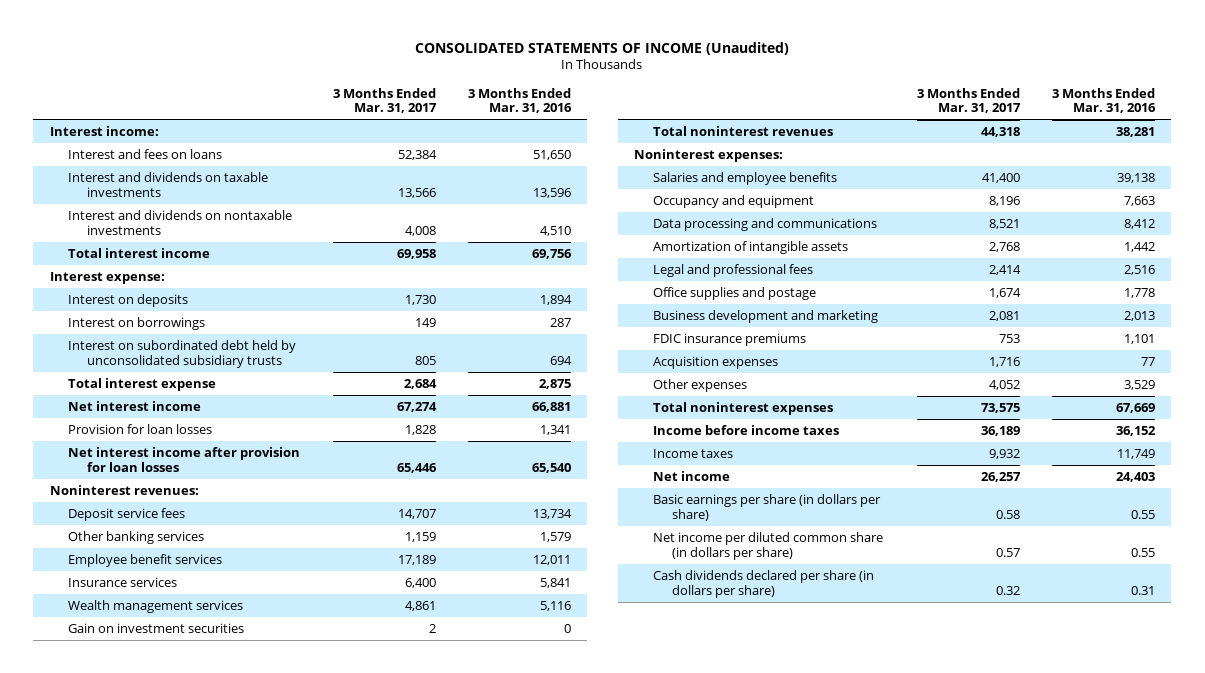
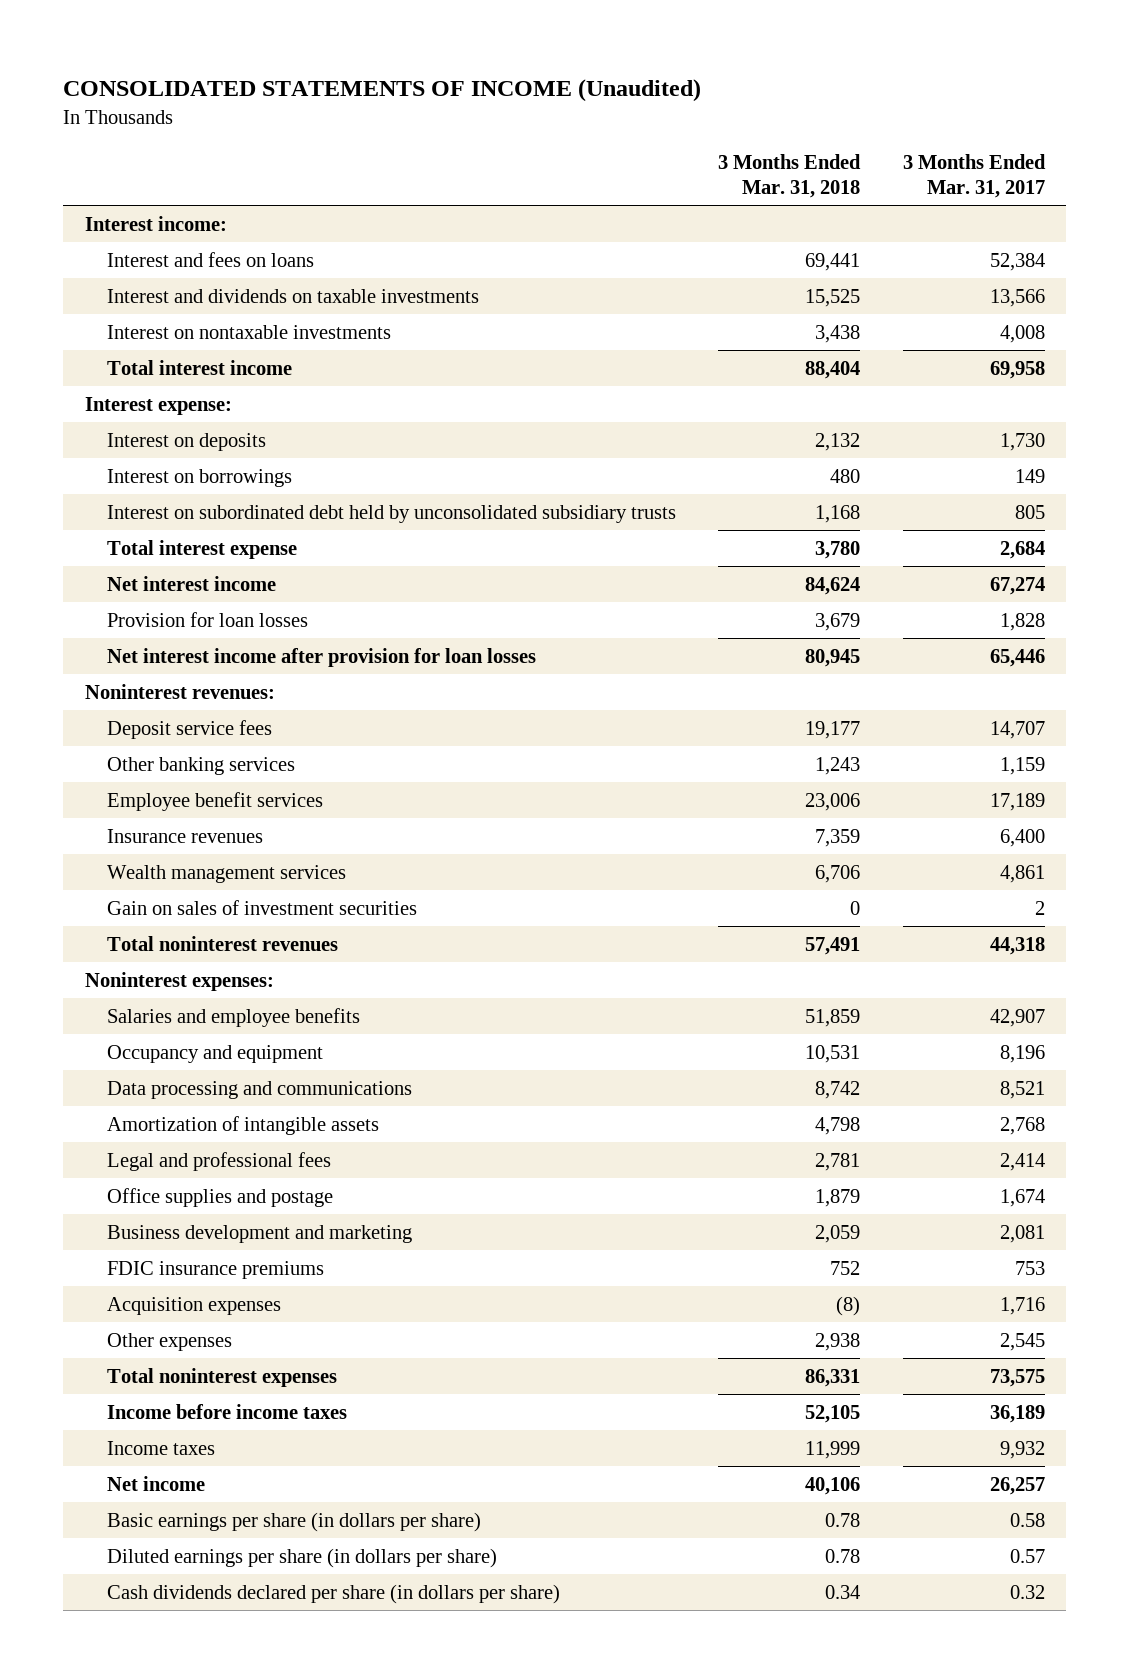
[467,87,572,114] 3 Months Ended Mar. 31, 2016 -> none
none -> [718,154,862,198] 3 Months Ended Mar. 31, 2018
[68,209,293,235] Interest and dividends on nontaxable investments -> [106,324,391,339] Interest on nontaxable investments
[68,576,178,587] Insurance services -> [106,828,263,843] Insurance revenues
[68,622,245,633] Gain on investment securities -> [106,899,417,915] Gain on sales of investment securities
[982,172,1021,183] 41,400 -> [990,1008,1046,1027] 42,907
[989,379,1021,390] 4,052 -> [1000,1332,1046,1351] 2,545
[652,531,883,560] Net income per diluted common share (in dollars per share) -> [106,1547,497,1568] Diluted earnings per share (in dollars per share)

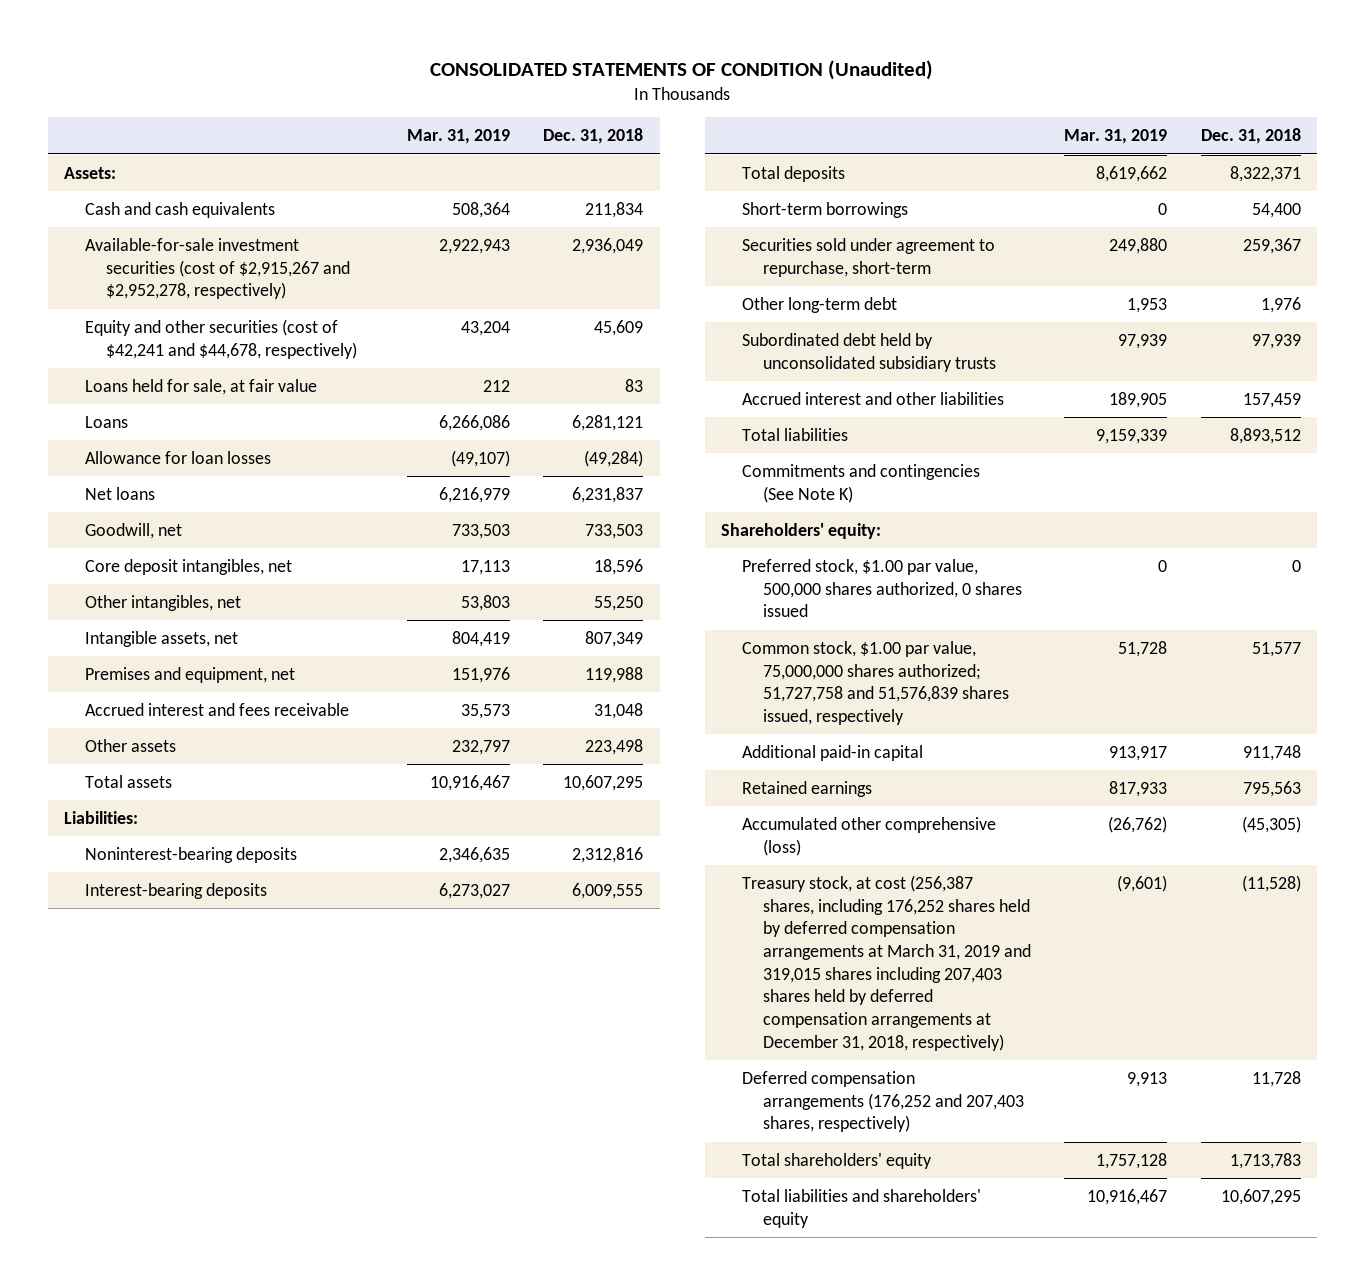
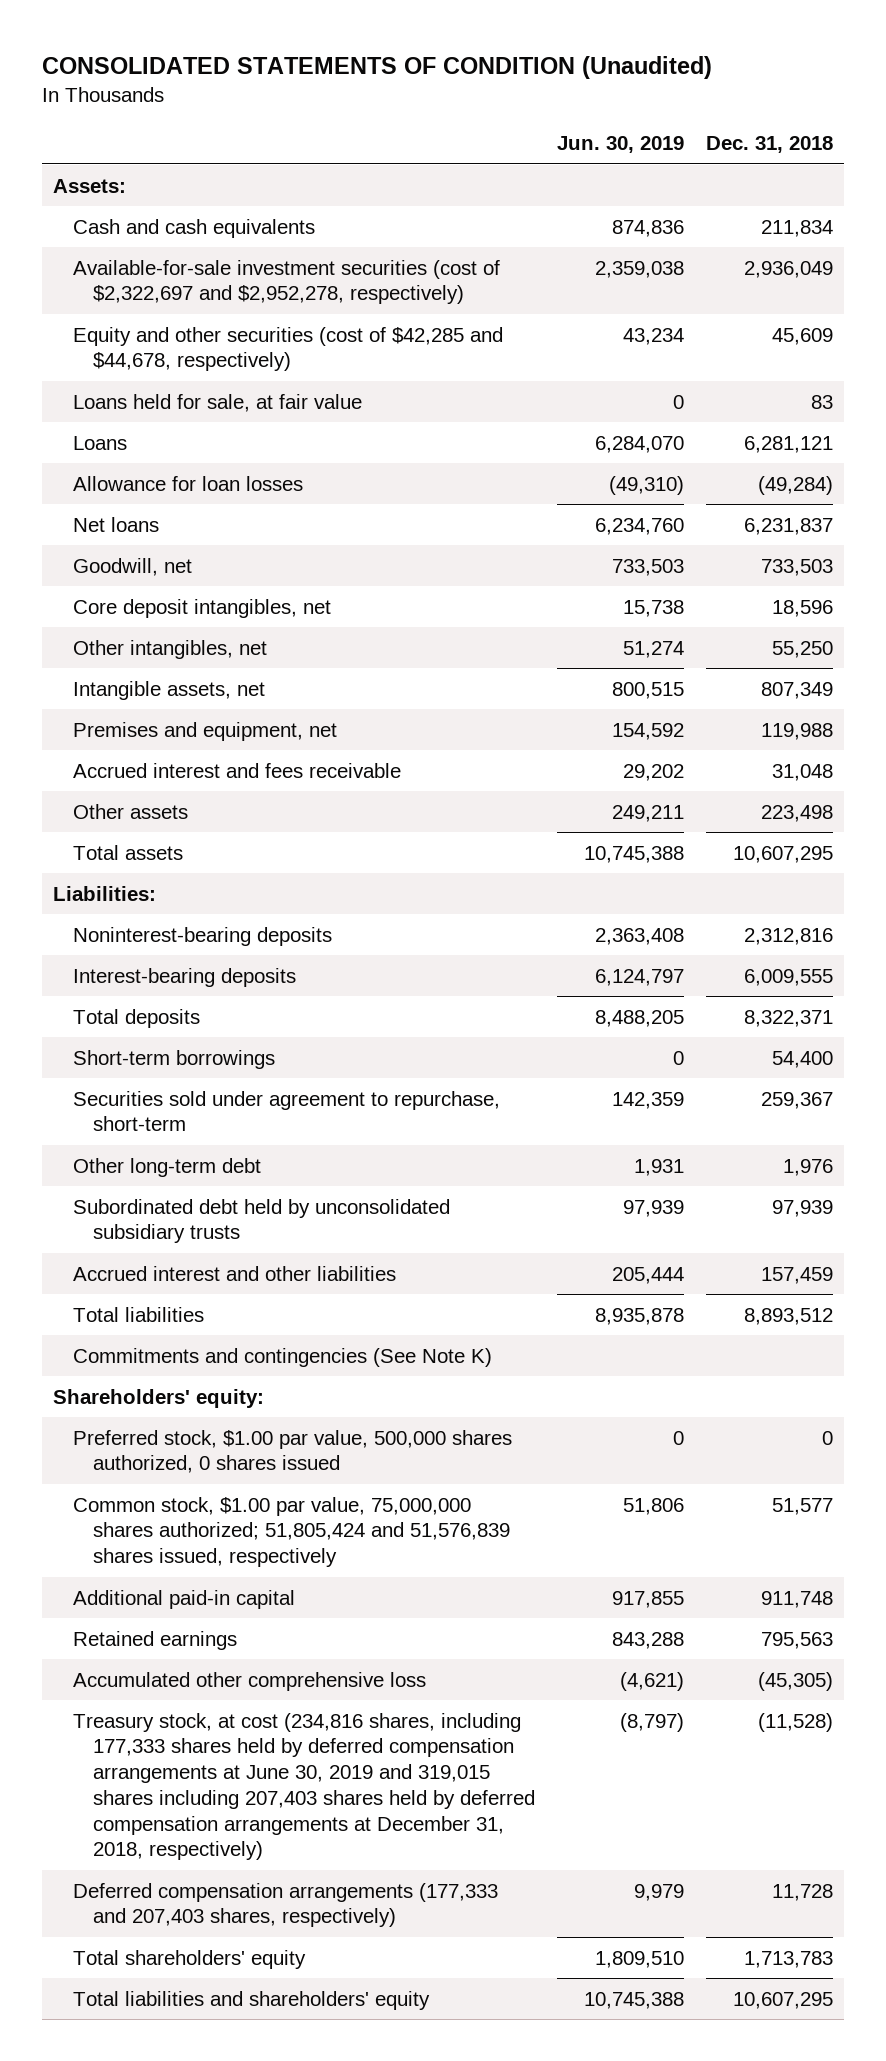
[407,129,511,145] Mar. 31, 2019 -> none
none -> [556,136,684,154] Jun. 30, 2019
[85,237,350,300] Available-for-sale investment securities (cost of $2,915,267 and $2,952,278, respectively) -> [72,259,500,305] Available-for-sale investment securities (cost of $2,322,697 and $2,952,278, respectively)
[85,318,357,359] Equity and other securities (cost of $42,241 and $44,678, respectively) -> [72,326,503,372] Equity and other securities (cost of $42,285 and $44,678, respectively)
[742,640,1010,725] Common stock, $1.00 par value, 75,000,000 shares authorized; 51,727,758 and 51,576,839 shares issued, respectively -> [72,1496,510,1568] Common stock, $1.00 par value, 75,000,000 shares authorized; 51,805,424 and 51,576,839 shares issued, respectively
[742,816,997,856] Accumulated other comprehensive (loss) -> [72,1671,426,1691] Accumulated other comprehensive loss
[742,874,1032,1051] Treasury stock, at cost (256,387 shares, including 176,252 shares held by deferred compensation arrangements at March 31, 2019 and 319,015 shares including 207,403 shares held by deferred compensation arrangements at December 31, 2018, respectively) -> [72,1712,535,1861] Treasury stock, at cost (234,816 shares, including 177,333 shares held by deferred compensation arrangements at June 30, 2019 and 319,015 shares including 207,403 shares held by deferred compensation arrangements at December 31, 2018, respectively)
[742,1070,1025,1133] Deferred compensation arrangements (176,252 and 207,403 shares, respectively) -> [72,1882,498,1928] Deferred compensation arrangements (177,333 and 207,403 shares, respectively)

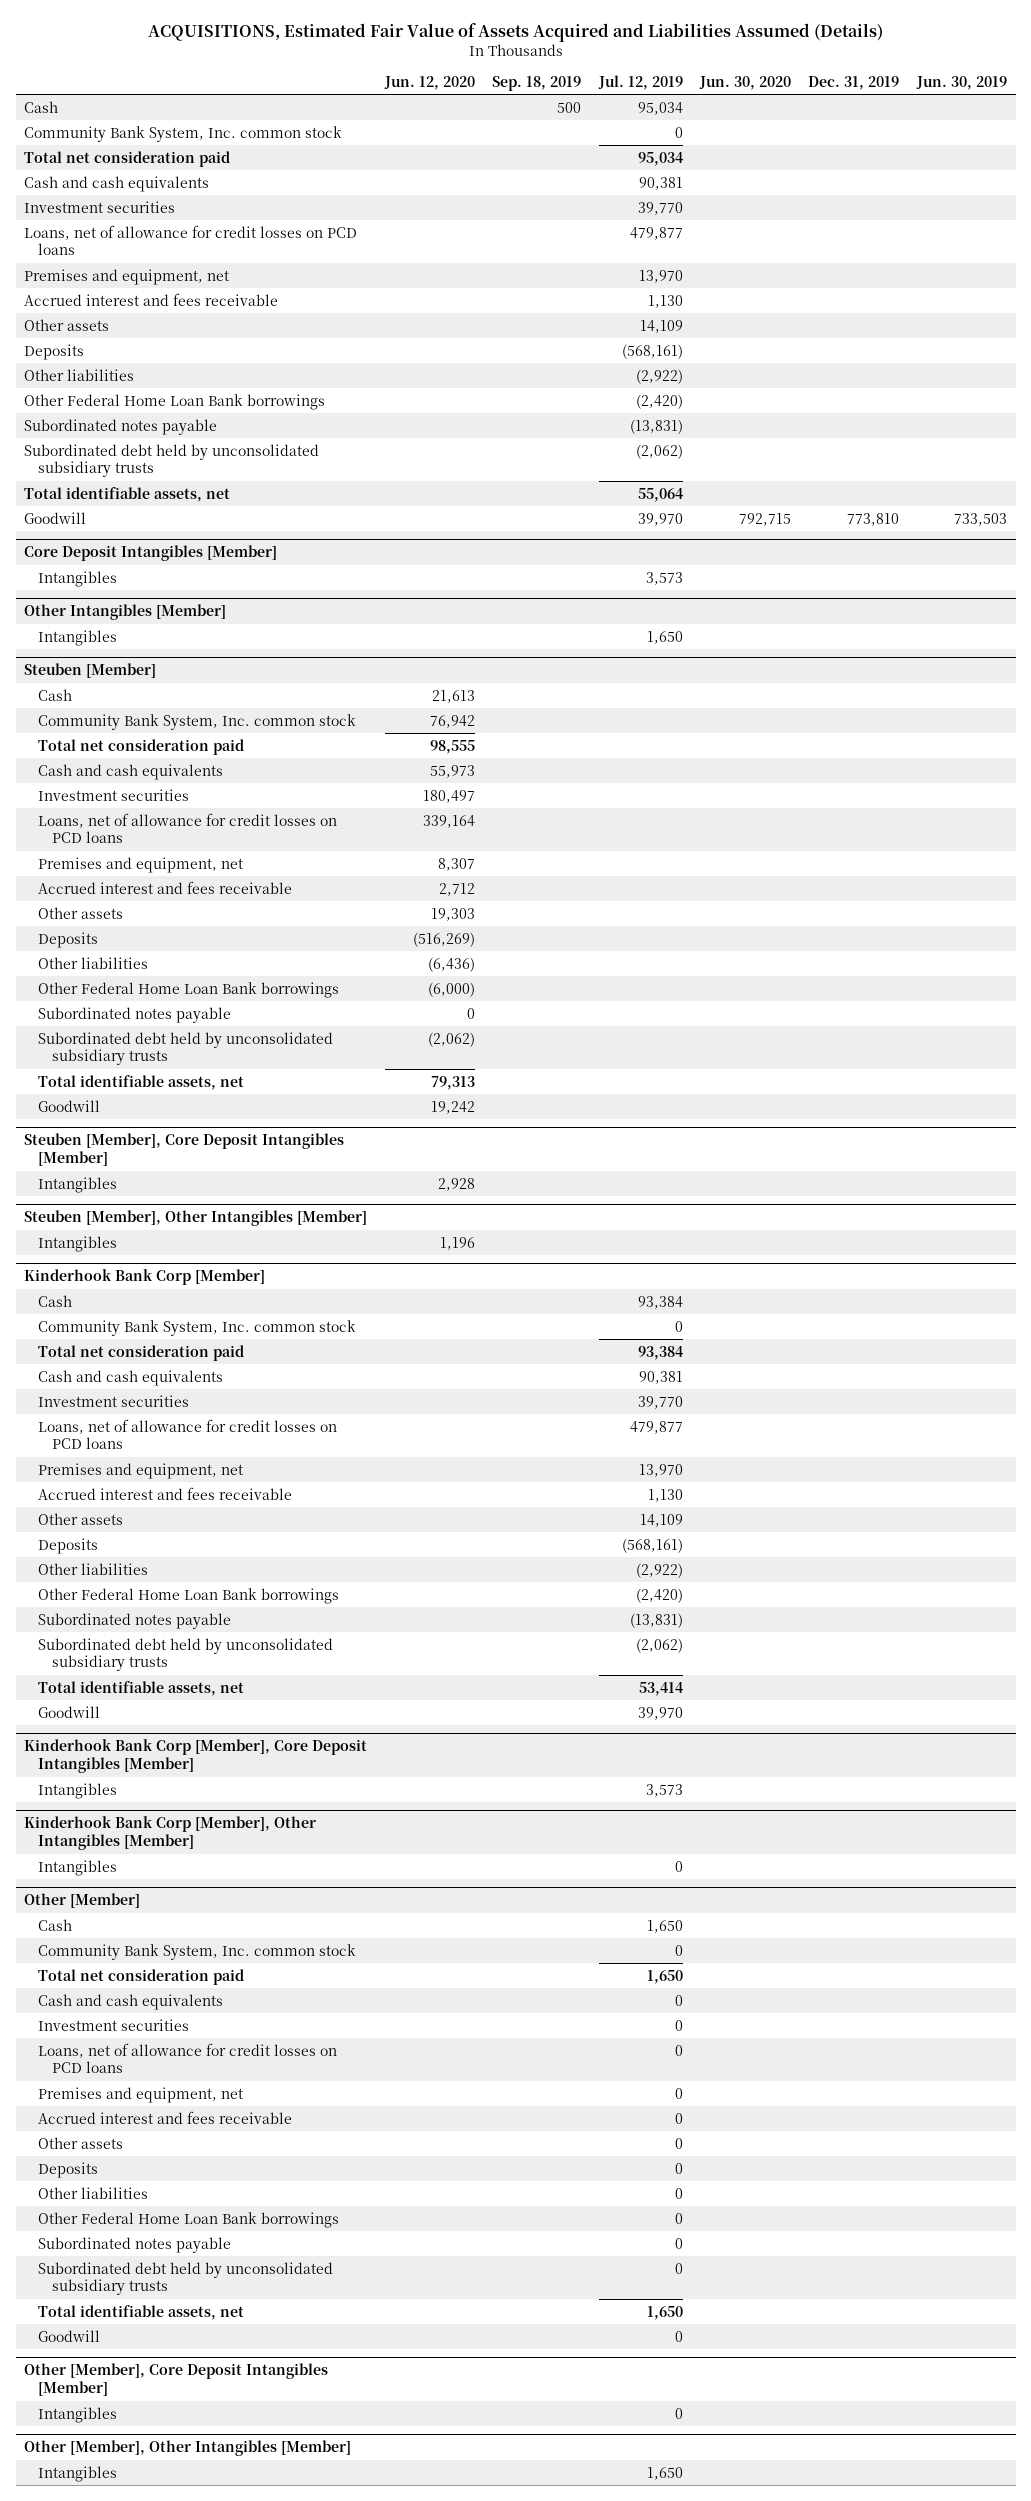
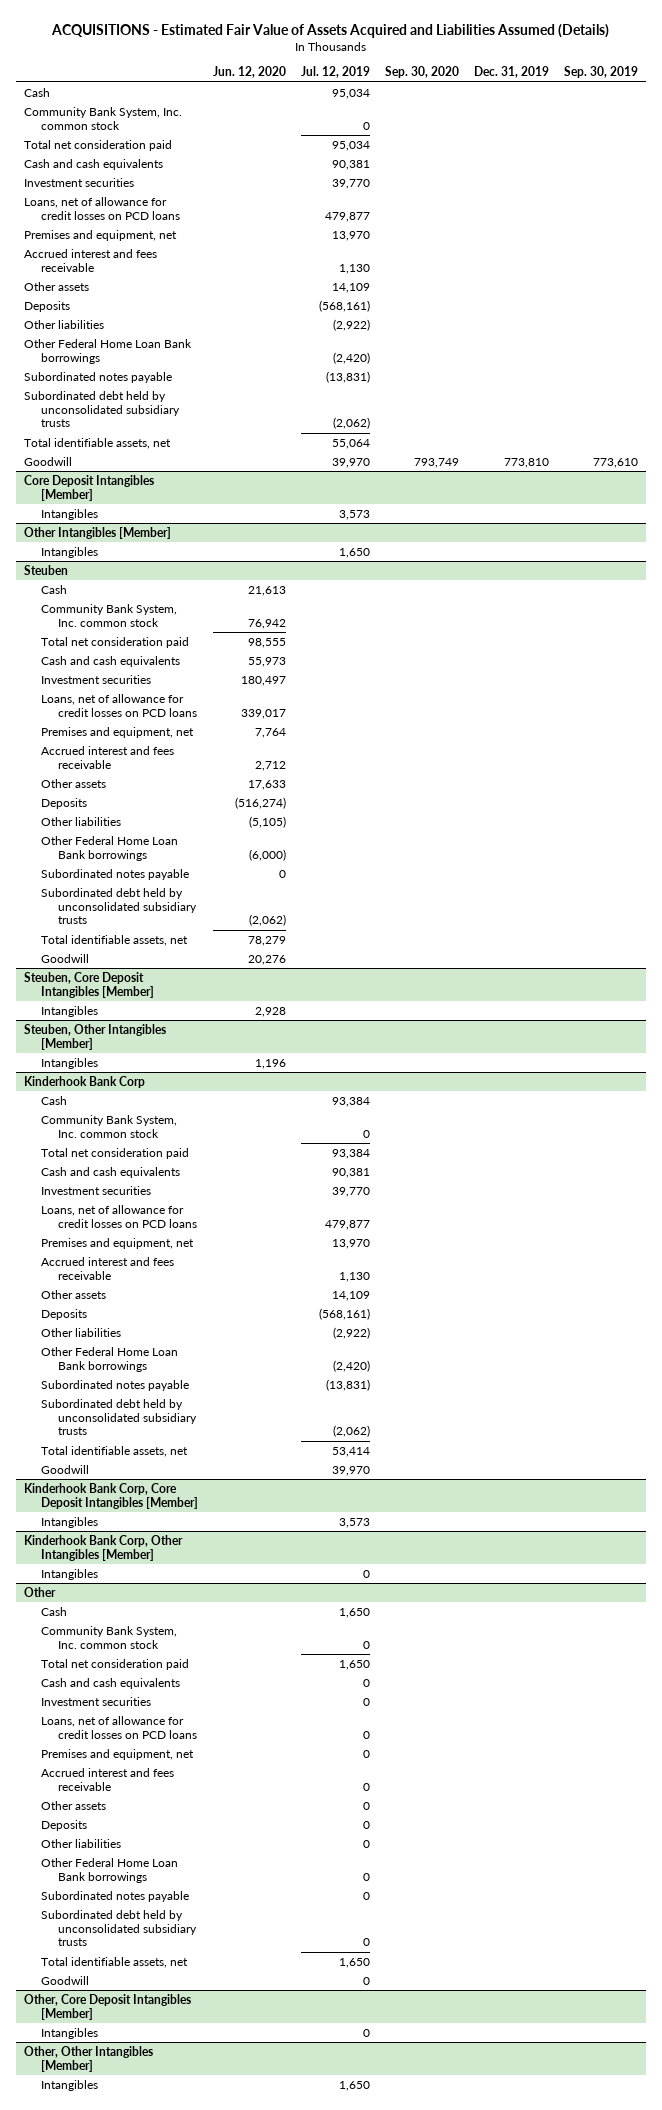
[147,22,883,42] ACQUISITIONS, Estimated Fair Value of Assets Acquired and Liabilities Assumed (Details) -> [51,23,610,38] ACQUISITIONS - Estimated Fair Value of Assets Acquired and Liabilities Assumed (Details)
[492,75,582,91] Sep. 18, 2019 -> none
[699,75,792,90] Jun. 30, 2020 -> none
[915,75,1007,90] Jun. 30, 2019 -> none
none -> [385,66,460,79] Sep. 30, 2020
none -> [564,66,639,79] Sep. 30, 2019
[24,663,157,679] Steuben [Member] -> [23,564,68,575] Steuben
[422,814,475,828] 339,164 -> [241,708,287,719] 339,017
[437,857,475,871] 8,307 -> [255,727,287,738] 7,764
[430,907,475,921] 19,303 -> [248,779,287,790] 17,633
[412,931,475,947] (516,269) -> [235,796,287,809] (516,274)
[427,956,475,972] (6,436) -> [249,815,287,828] (5,105)
[430,1075,475,1090] 79,313 -> [248,935,287,946] 78,279
[430,1100,475,1114] 19,242 -> [248,954,287,965] 20,276
[24,1133,345,1167] Steuben [Member], Core Deposit Intangibles [Member] -> [23,971,155,998] Steuben, Core Deposit Intangibles [Member]
[24,1210,368,1227] Steuben [Member], Other Intangibles [Member] -> [23,1023,166,1050] Steuben, Other Intangibles [Member]
[24,1269,266,1286] Kinderhook Bank Corp [Member] -> [23,1075,145,1088] Kinderhook Bank Corp
[24,1739,368,1774] Kinderhook Bank Corp [Member], Core Deposit Intangibles [Member] -> [23,1482,199,1509] Kinderhook Bank Corp, Core Deposit Intangibles [Member]
[24,1816,317,1851] Kinderhook Bank Corp [Member], Other Intangibles [Member] -> [23,1534,183,1561] Kinderhook Bank Corp, Other Intangibles [Member]
[24,1893,141,1909] Other [Member] -> [23,1586,56,1597] Other
[24,2363,329,2397] Other [Member], Core Deposit Intangibles [Member] -> [23,1993,191,2020] Other, Core Deposit Intangibles [Member]
[24,2440,352,2457] Other [Member], Other Intangibles [Member] -> [23,2045,153,2072] Other, Other Intangibles [Member]

